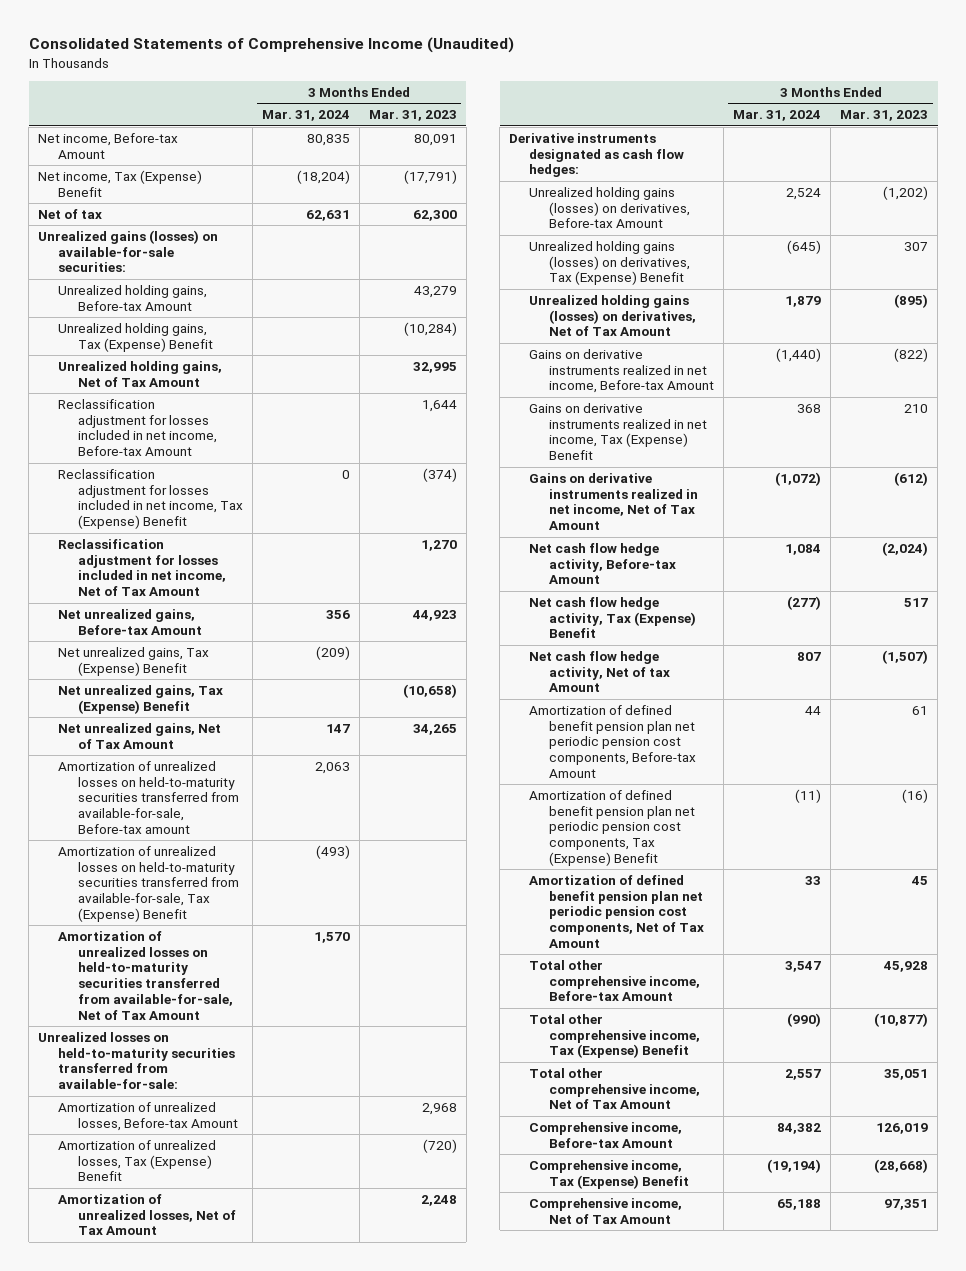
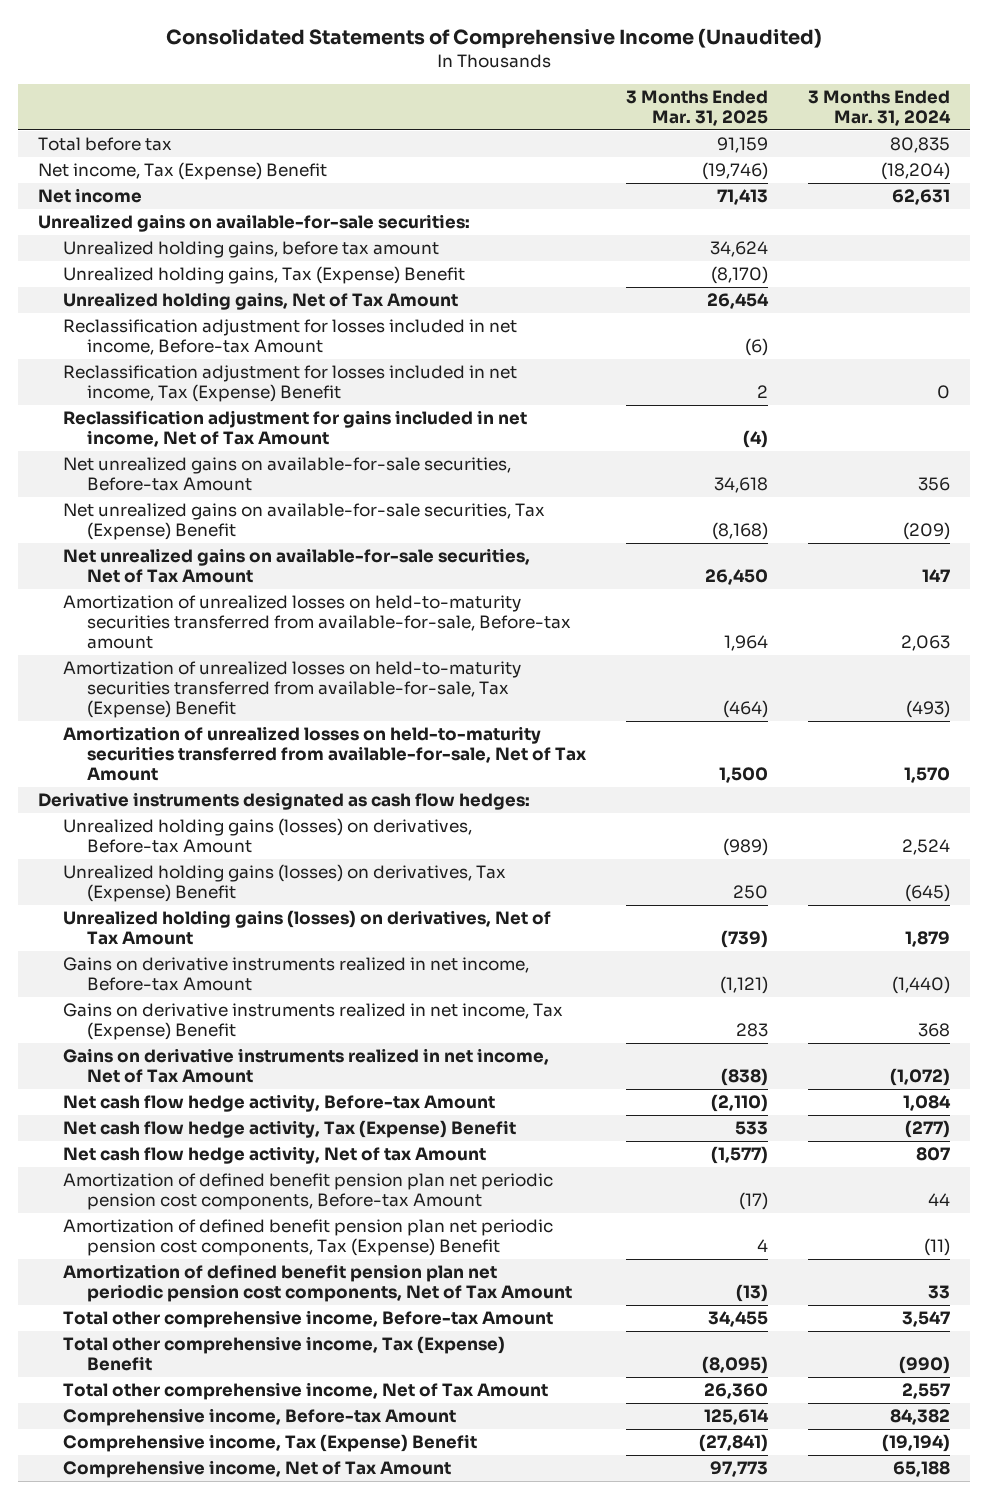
[368,110,457,122] Mar. 31, 2023 -> none
none -> [626,90,769,127] 3 Months Ended Mar. 31, 2025
[37,132,178,159] Net income, Before-tax Amount -> [38,137,173,152] Total before tax
[37,208,102,219] Net of tax -> [38,188,143,204] Net income
[37,229,218,273] Unrealized gains (losses) on available-for-sale securities: -> [38,214,471,233] Unrealized gains on available-for-sale securities:
[58,284,208,311] Unrealized holding gains, Before-tax Amount -> [62,241,439,259] Unrealized holding gains, before tax amount
[58,684,224,714] Net unrealized gains, Tax (Expense) Benefit -> none
[58,538,227,597] Reclassification adjustment for losses included in net income, Net of Tax Amount -> [62,410,527,448] Reclassification adjustment for gains included in net income, Net of Tax Amount
[58,608,203,635] Net unrealized gains, Before-tax Amount -> [62,457,511,492] Net unrealized gains on available-for-sale securities, Before-tax Amount
[58,646,210,676] Net unrealized gains, Tax (Expense) Benefit -> [62,503,545,541] Net unrealized gains on available-for-sale securities, Tax (Expense) Benefit
[58,722,222,749] Net unrealized gains, Net of Tax Amount -> [62,548,530,584] Net unrealized gains on available-for-sale securities, Net of Tax Amount
[37,1031,236,1090] Unrealized losses on held-to-maturity securities transferred from available-for-sale: -> none
[58,1101,239,1131] Amortization of unrealized losses, Before-tax Amount -> none
[58,1139,217,1182] Amortization of unrealized losses, Tax (Expense) Benefit -> none
[58,1193,237,1236] Amortization of unrealized losses, Net of Tax Amount -> none

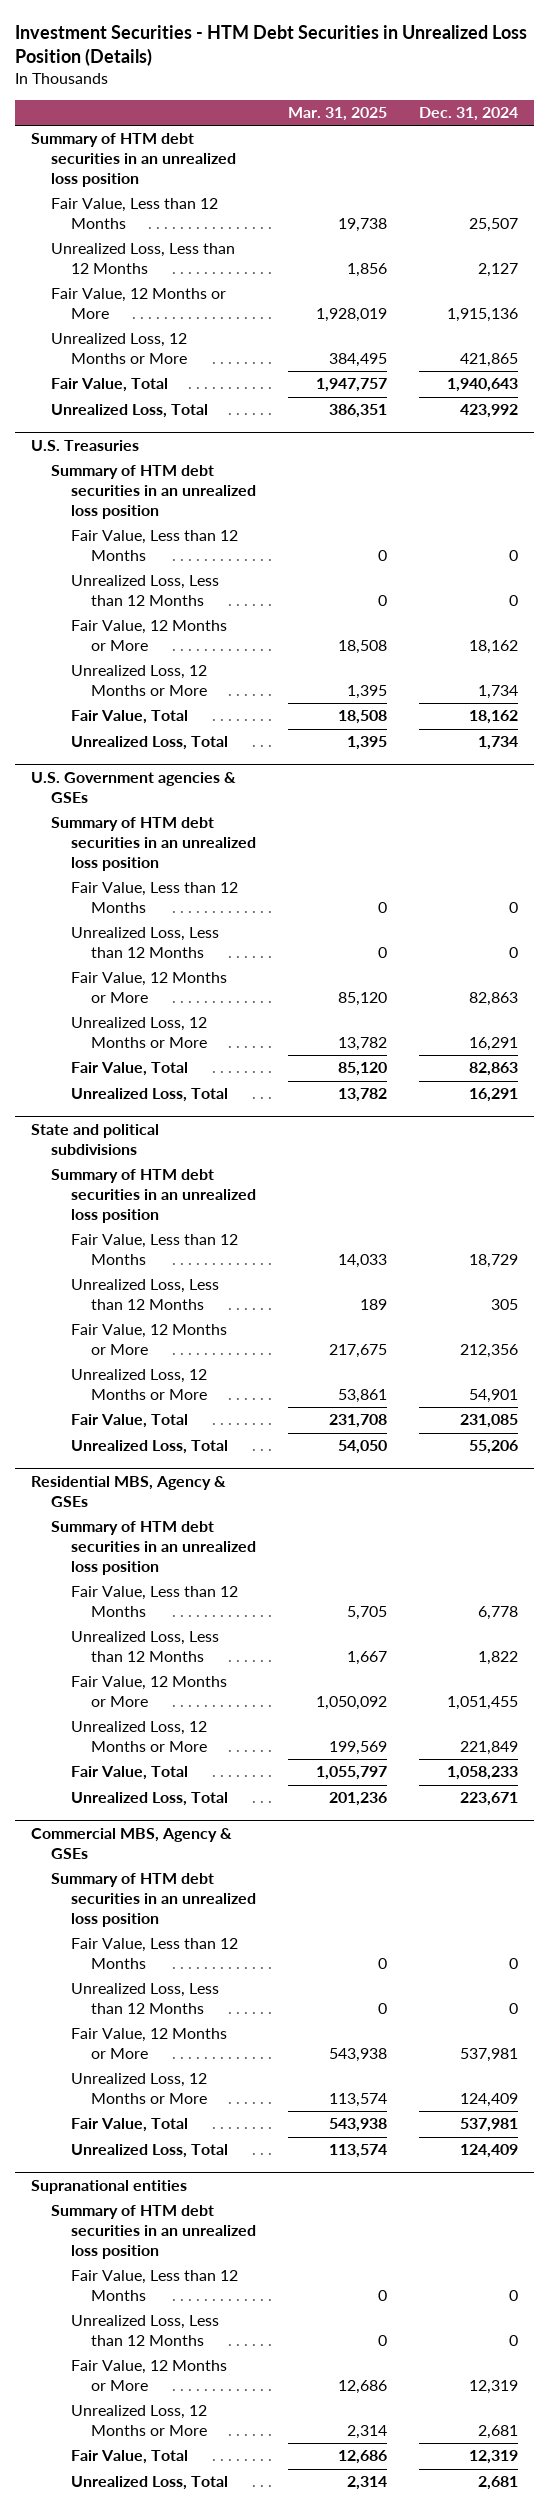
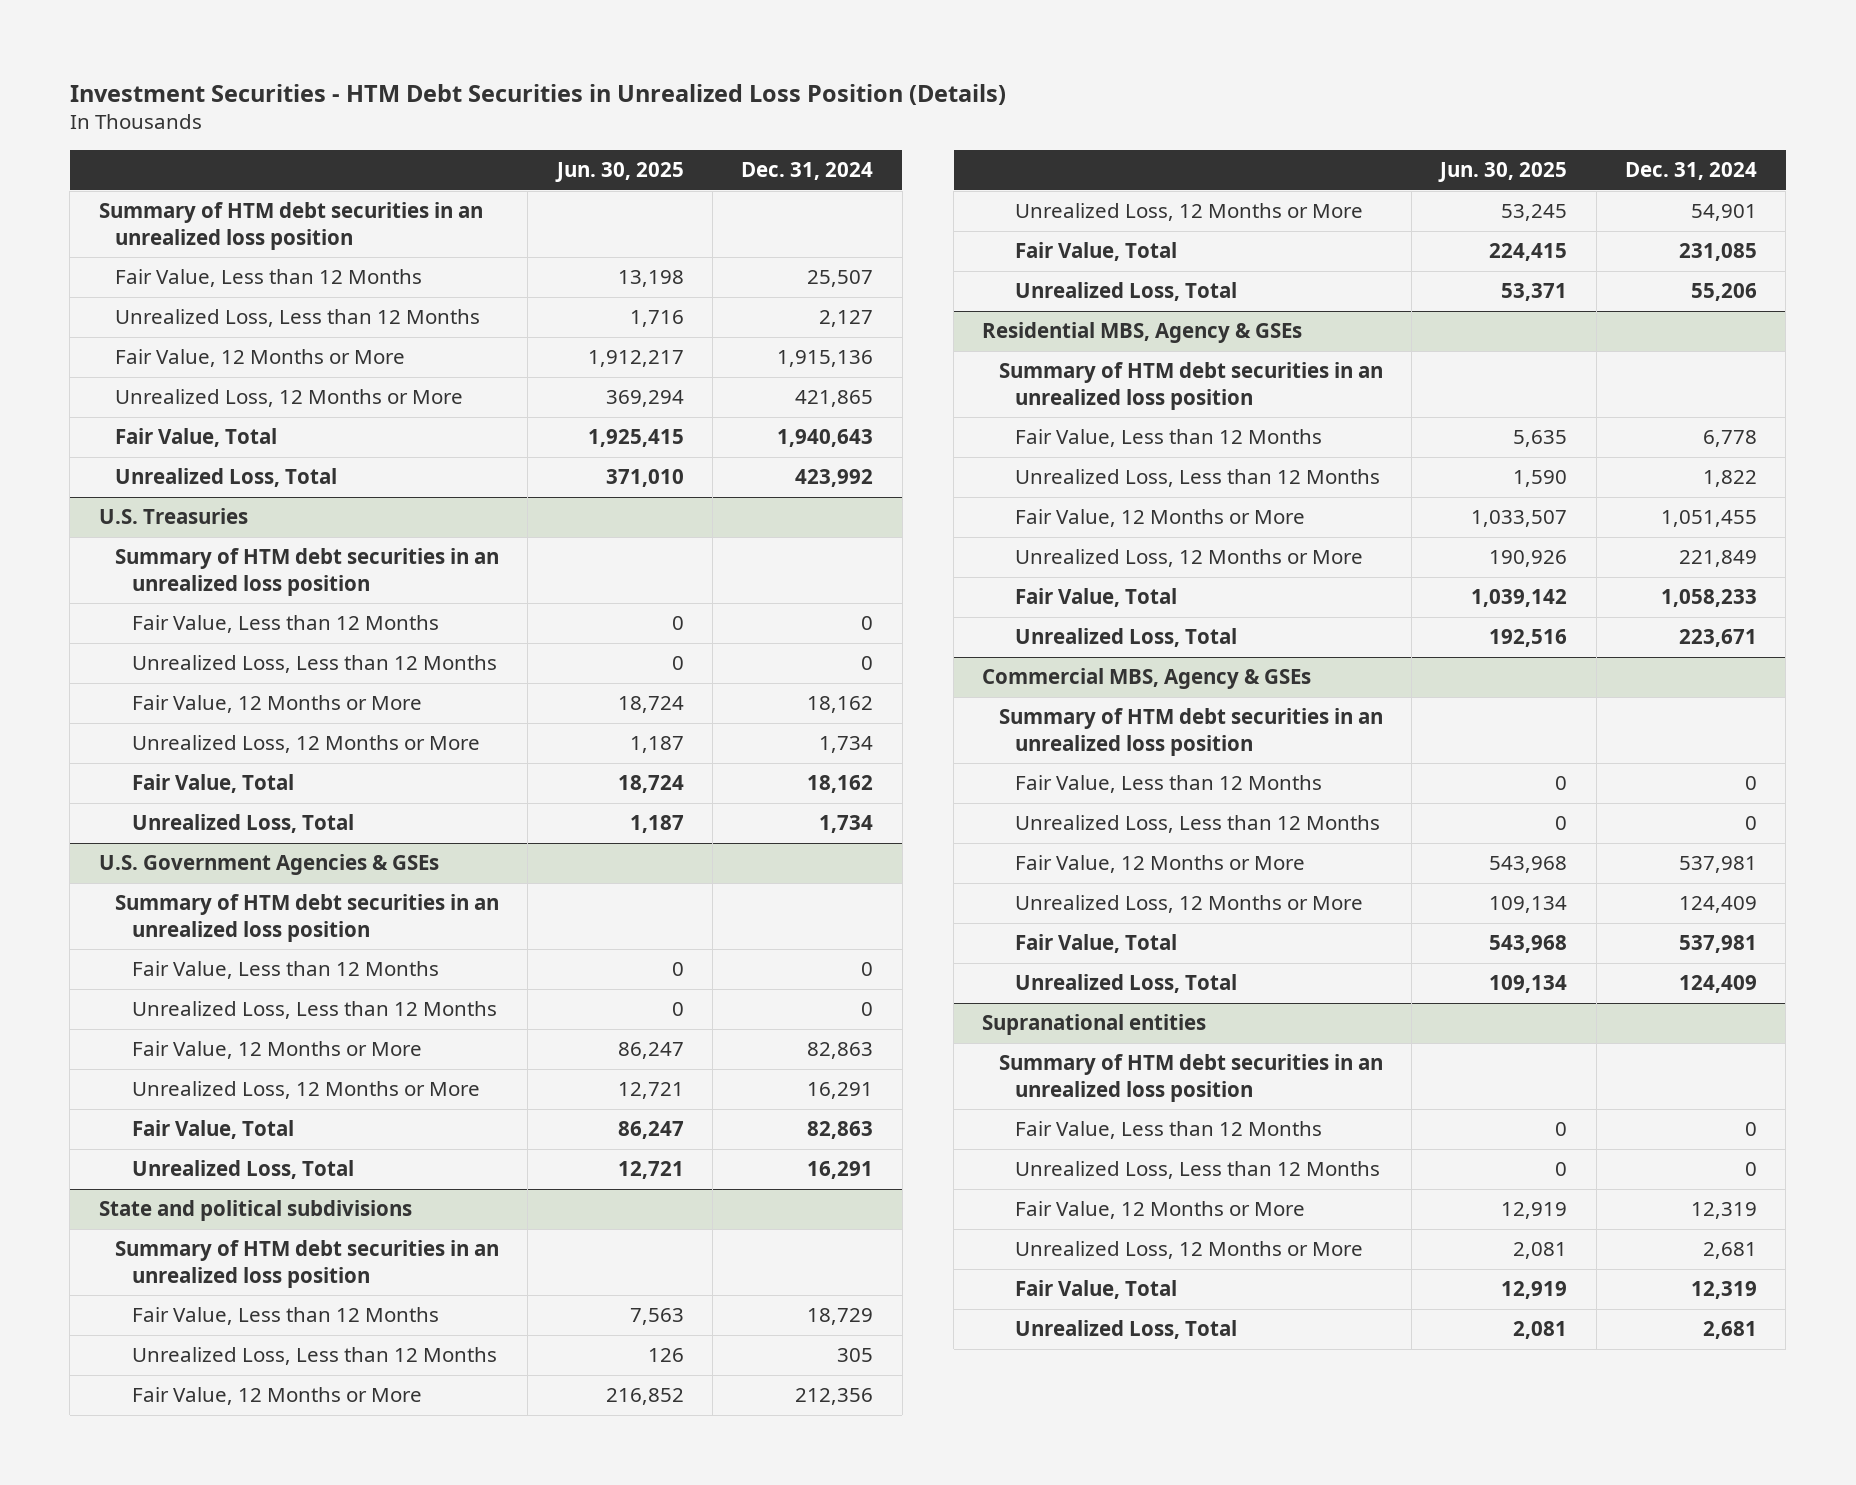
[288,106,388,121] Mar. 31, 2025 -> none
none -> [554,162,684,183] Jun. 30, 2025
[30,772,236,803] U.S. Government agencies & GSEs -> [98,854,439,876] U.S. Government Agencies & GSEs

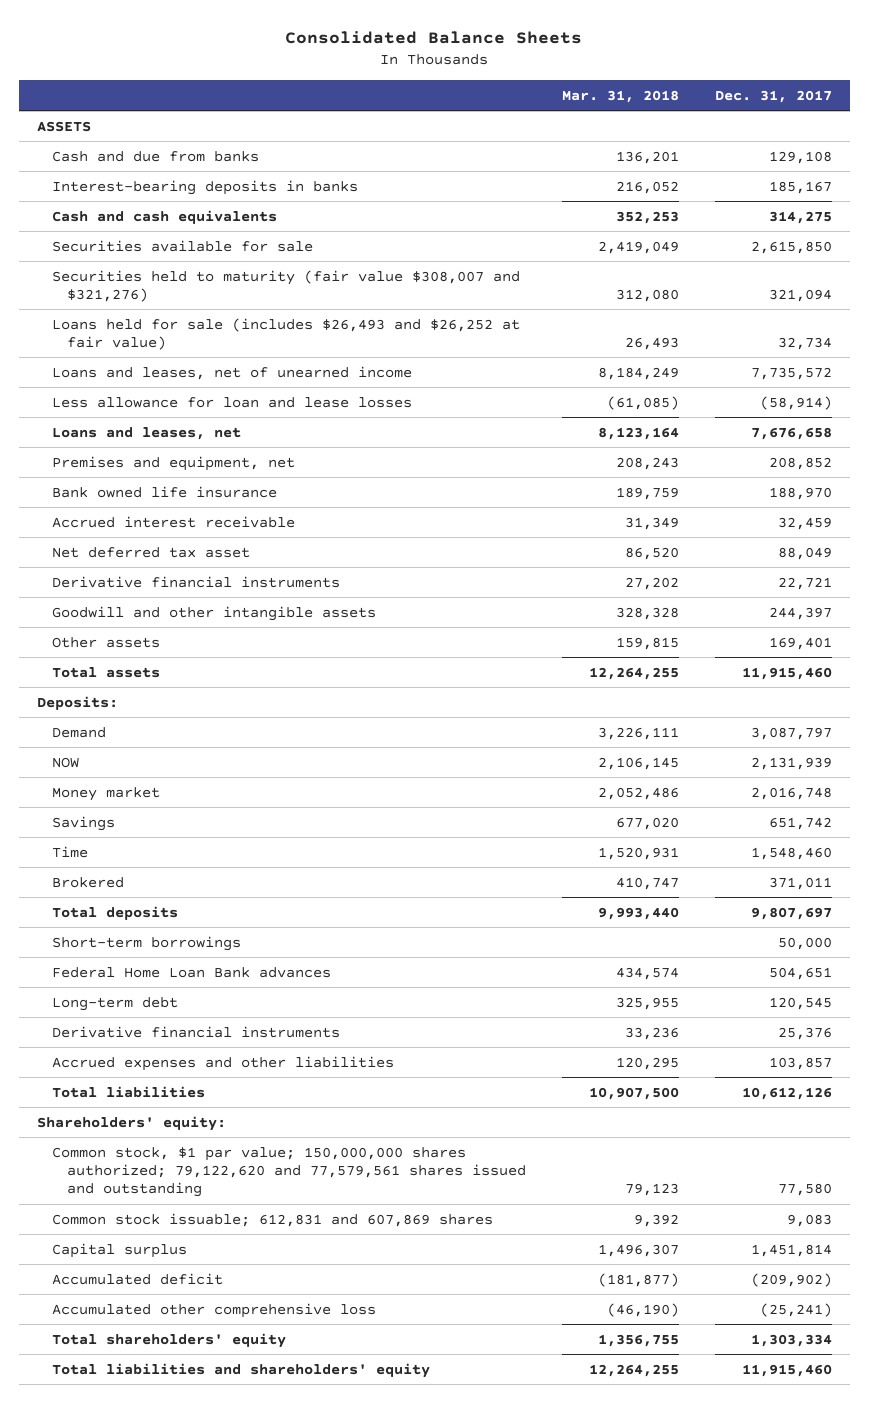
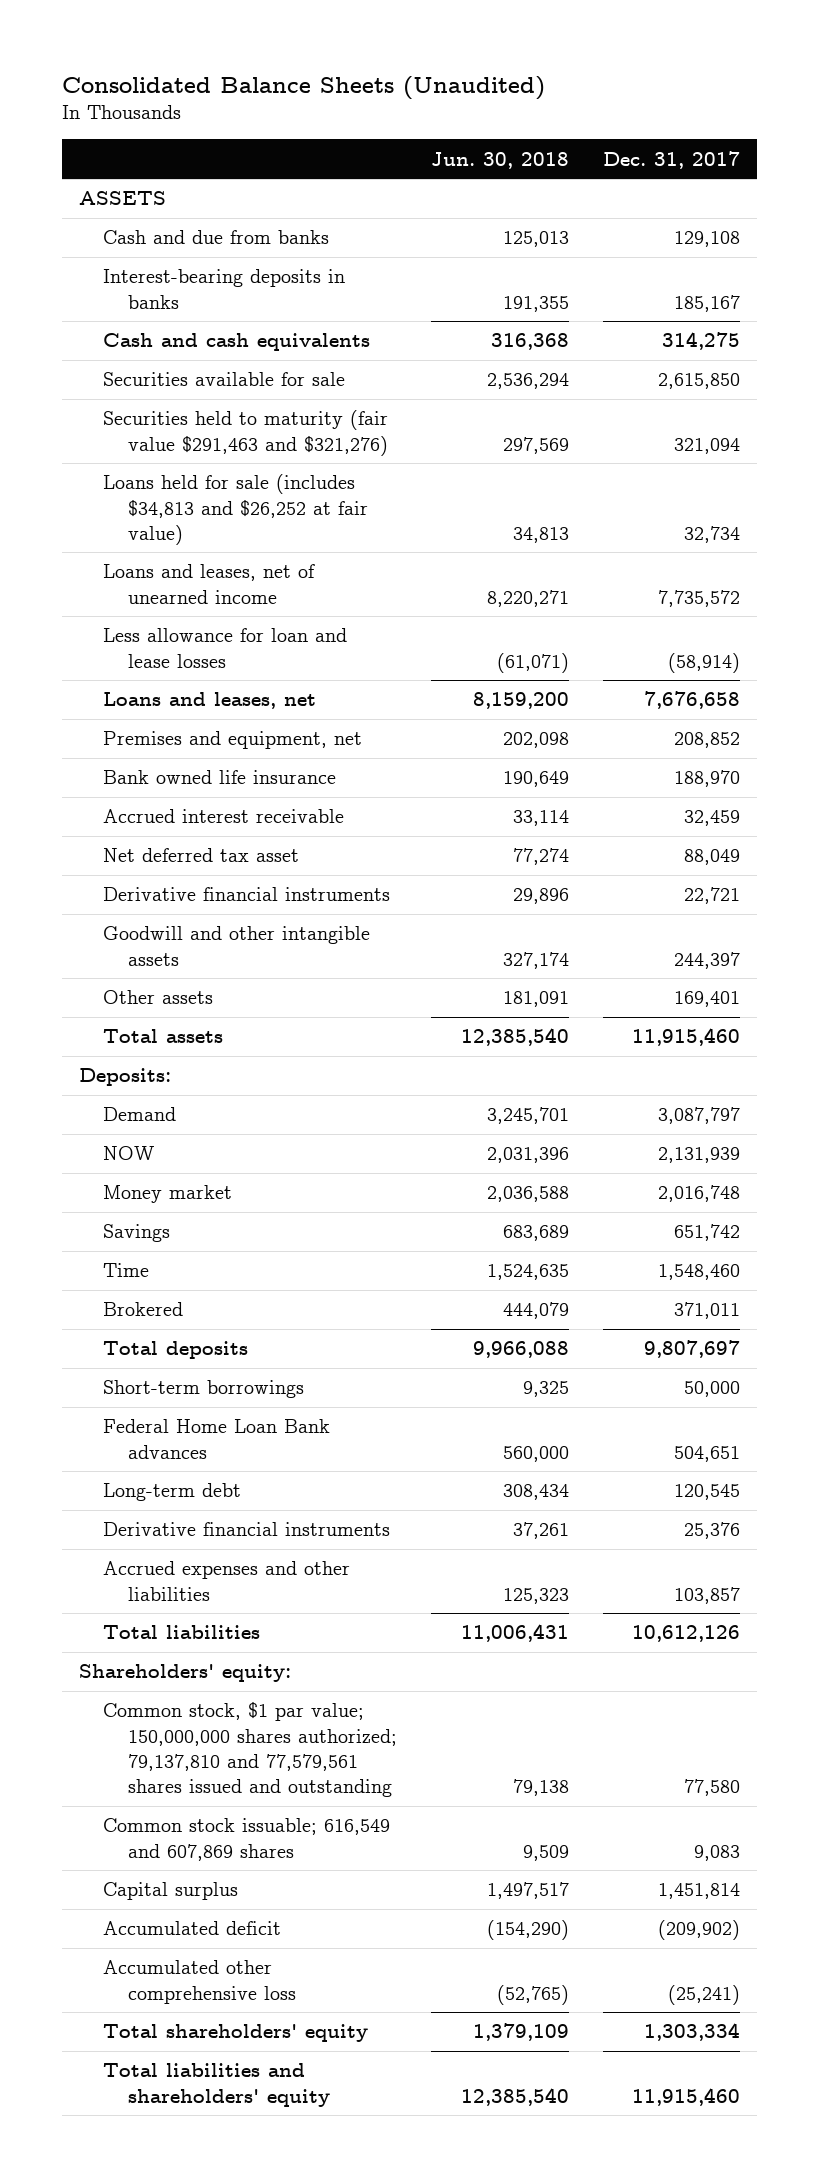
[285,30,583,44] Consolidated Balance Sheets -> [61,75,545,100] Consolidated Balance Sheets (Unaudited)
[562,89,680,103] Mar. 31, 2018 -> none
none -> [431,151,570,169] Jun. 30, 2018
[51,269,520,302] Securities held to maturity (fair value $308,007 and $321,276) -> [103,410,389,456] Securities held to maturity (fair value $291,463 and $321,276)
[51,317,520,350] Loans held for sale (includes $26,493 and $26,252 at fair value) -> [103,474,368,545] Loans held for sale (includes $34,813 and $26,252 at fair value)
[51,1146,527,1198] Common stock, $1 par value; 150,000,000 shares authorized; 79,122,620 and 77,579,561 shares issued and outstanding -> [103,1702,397,1798] Common stock, $1 par value; 150,000,000 shares authorized; 79,137,810 and 77,579,561 shares issued and outstanding
[51,1212,493,1227] Common stock issuable; 612,831 and 607,869 shares -> [103,1818,391,1861] Common stock issuable; 616,549 and 607,869 shares

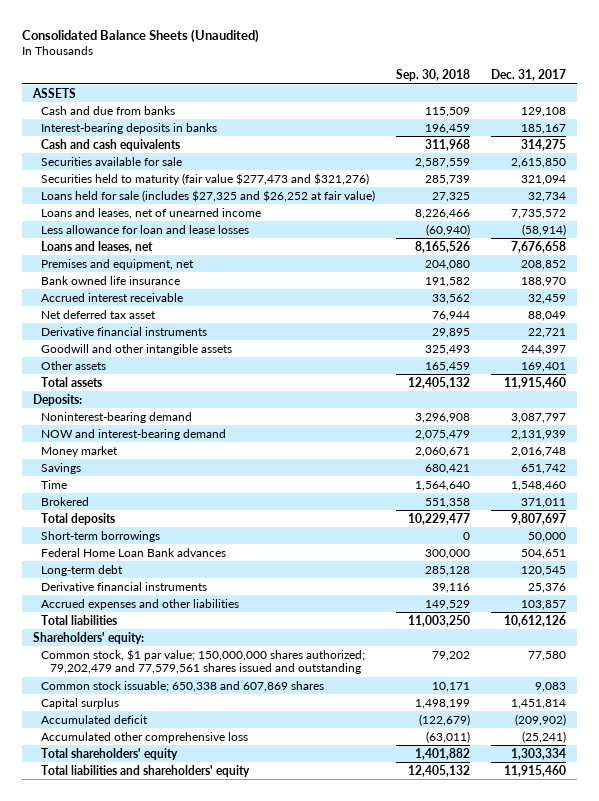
[431,151,570,169] Jun. 30, 2018 -> none
none -> [396,68,471,81] Sep. 30, 2018
[103,410,389,456] Securities held to maturity (fair value $291,463 and $321,276) -> [41,172,370,185] Securities held to maturity (fair value $277,473 and $321,276)
[103,474,368,545] Loans held for sale (includes $34,813 and $26,252 at fair value) -> [41,189,376,202] Loans held for sale (includes $27,325 and $26,252 at fair value)
[103,1107,177,1122] Demand -> [41,411,193,423] Noninterest-bearing demand
[103,1146,155,1161] NOW -> [41,428,227,440] NOW and interest-bearing demand
[103,1702,397,1798] Common stock, $1 par value; 150,000,000 shares authorized; 79,137,810 and 77,579,561 shares issued and outstanding -> [41,648,366,674] Common stock, $1 par value; 150,000,000 shares authorized; 79,202,479 and 77,579,561 shares issued and outstanding
[103,1818,391,1861] Common stock issuable; 616,549 and 607,869 shares -> [41,680,325,692] Common stock issuable; 650,338 and 607,869 shares

